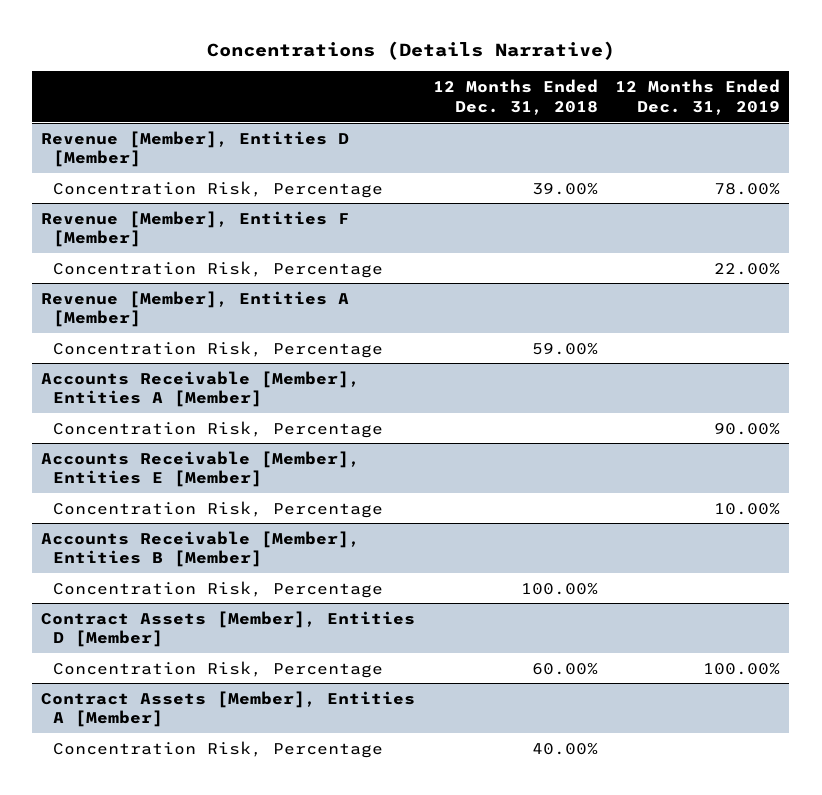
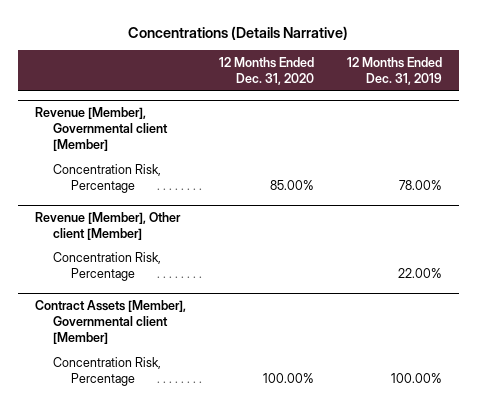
[432,79,598,115] 12 Months Ended Dec. 31, 2018 -> none
none -> [218,56,314,86] 12 Months Ended Dec. 31, 2020
[41,130,350,168] Revenue [Member], Entities D [Member] -> none
none -> [34,106,169,152] Revenue [Member], Governmental client [Member]
[41,210,350,248] Revenue [Member], Entities F [Member] -> none
none -> [34,211,181,241] Revenue [Member], Other client [Member]
[41,290,350,328] Revenue [Member], Entities A [Member] -> none
[53,340,384,358] Concentration Risk, Percentage -> none
[41,370,361,408] Accounts Receivable [Member], Entities A [Member] -> none
[53,420,384,438] Concentration Risk, Percentage -> none
[41,450,361,488] Accounts Receivable [Member], Entities E [Member] -> none
[53,500,384,518] Concentration Risk, Percentage -> none
[41,530,361,568] Accounts Receivable [Member], Entities B [Member] -> none
[53,580,384,598] Concentration Risk, Percentage -> none
[41,610,416,648] Contract Assets [Member], Entities D [Member] -> none
none -> [34,299,186,345] Contract Assets [Member], Governmental client [Member]
[41,690,416,728] Contract Assets [Member], Entities A [Member] -> none
[53,740,384,758] Concentration Risk, Percentage -> none

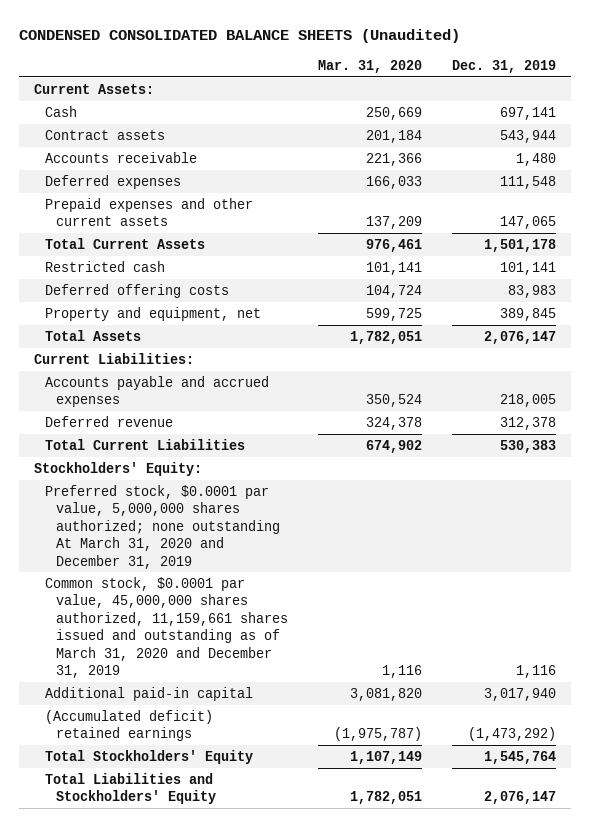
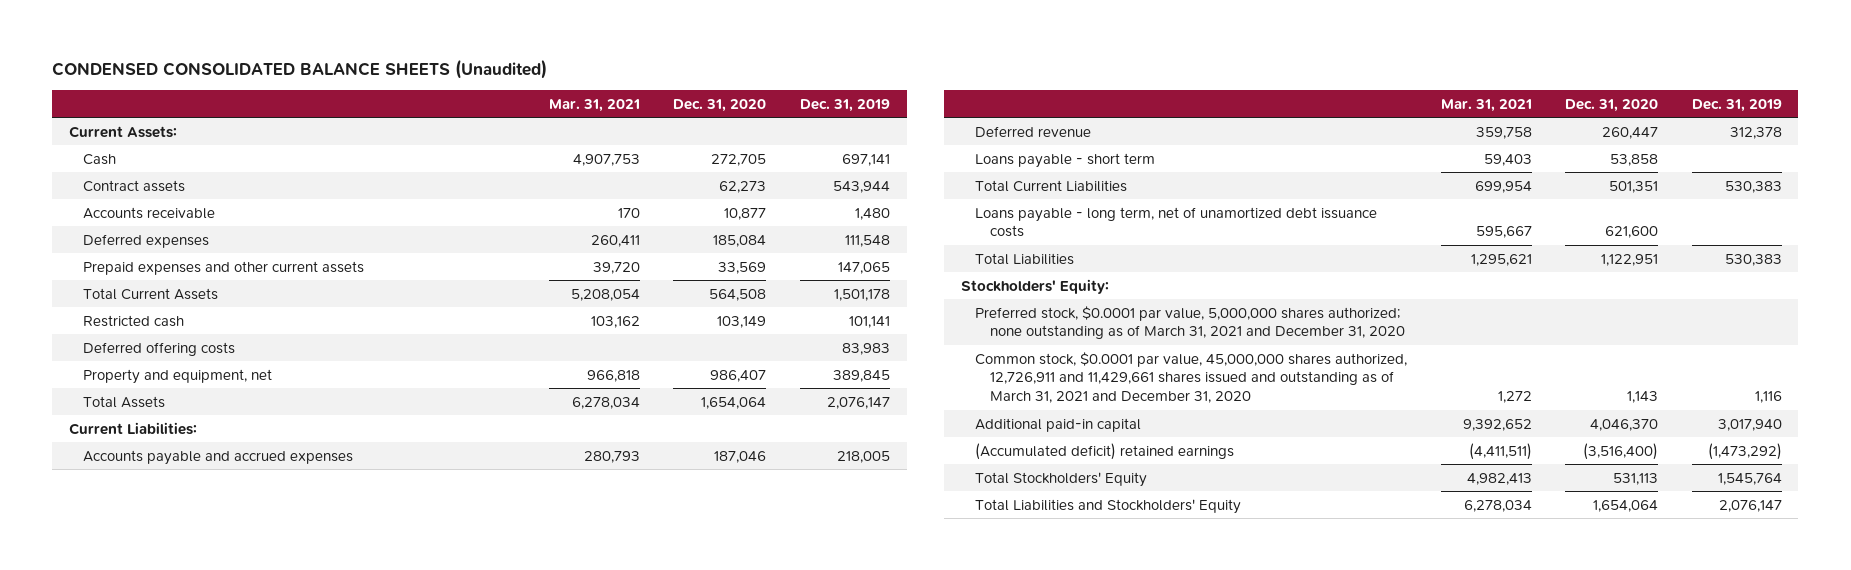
[318,59,423,73] Mar. 31, 2020 -> none
none -> [548,98,640,112] Mar. 31, 2021
none -> [673,98,767,112] Dec. 31, 2020
none -> [975,152,1156,168] Loans payable - short term
none -> [975,206,1378,238] Loans payable - long term, net of unamortized debt issuance costs
none -> [975,252,1075,265] Total Liabilities
[45,484,281,569] Preferred stock, $0.0001 par value, 5,000,000 shares authorized; none outstanding At March 31, 2020 and December 31, 2019 -> [975,305,1405,340] Preferred stock, $0.0001 par value, 5,000,000 shares authorized; none outstanding as of March 31, 2021 and December 31, 2020
[45,576,289,679] Common stock, $0.0001 par value, 45,000,000 shares authorized, 11,159,661 shares issued and outstanding as of March 31, 2020 and December 31, 2019 -> [975,351,1408,404] Common stock, $0.0001 par value, 45,000,000 shares authorized, 12,726,911 and 11,429,661 shares issued and outstanding as of March 31, 2021 and December 31, 2020

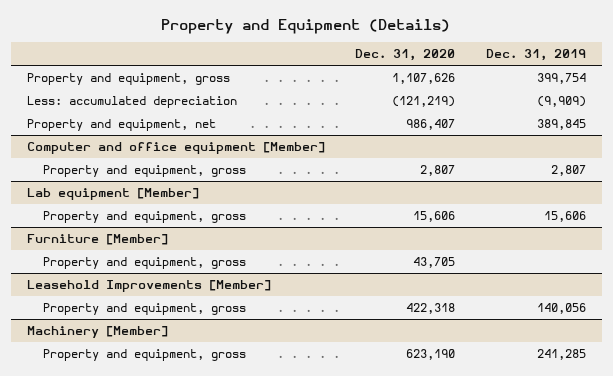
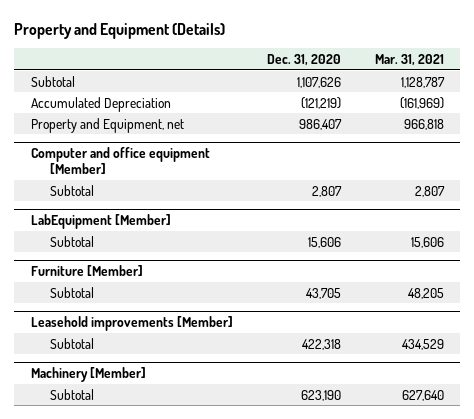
[486,49,587,62] Dec. 31, 2019 -> none
none -> [374,54,444,67] Mar. 31, 2021
[26,73,230,86] Property and equipment, gross -> [30,75,75,87] Subtotal
[26,96,237,109] Less: accumulated depreciation -> [30,96,171,112] Accumulated Depreciation
[26,119,216,132] Property and equipment, net -> [30,117,184,133] Property and Equipment, net
[42,165,246,178] Property and equipment, gross -> [49,184,94,196] Subtotal
[26,188,199,201] Lab equipment [Member] -> [30,213,171,229] LabEquipment [Member]
[42,211,246,224] Property and equipment, gross -> [49,235,94,247] Subtotal
[42,257,246,270] Property and equipment, gross -> [49,286,94,298] Subtotal
[26,280,271,293] Leasehold Improvements [Member] -> [30,315,233,331] Leasehold improvements [Member]
[42,303,246,316] Property and equipment, gross -> [49,337,94,349] Subtotal
[42,349,246,362] Property and equipment, gross -> [49,388,94,400] Subtotal

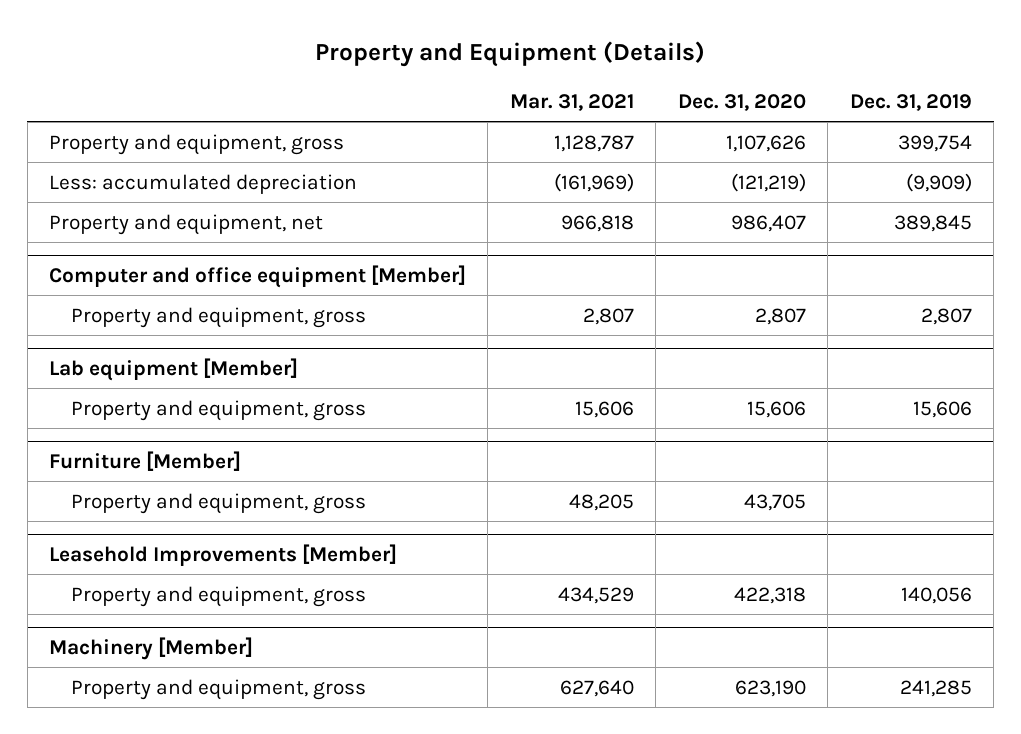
none -> [849,93,972,111] Dec. 31, 2019
[30,75,75,87] Subtotal -> [49,133,345,155] Property and equipment, gross
[30,96,171,112] Accumulated Depreciation -> [49,173,358,194] Less: accumulated depreciation
[30,117,184,133] Property and Equipment, net -> [49,213,324,235] Property and equipment, net
[49,184,94,196] Subtotal -> [71,306,367,328] Property and equipment, gross
[30,213,171,229] LabEquipment [Member] -> [49,358,299,382] Lab equipment [Member]
[49,235,94,247] Subtotal -> [71,399,367,421] Property and equipment, gross
[49,286,94,298] Subtotal -> [71,492,367,514] Property and equipment, gross
[30,315,233,331] Leasehold improvements [Member] -> [49,544,398,567] Leasehold Improvements [Member]
[49,337,94,349] Subtotal -> [71,585,367,607] Property and equipment, gross
[49,388,94,400] Subtotal -> [71,678,367,700] Property and equipment, gross

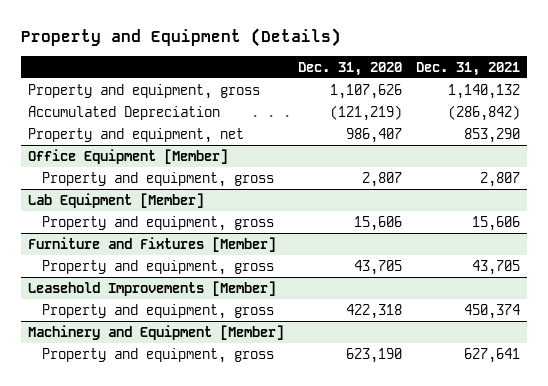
[509,93,634,111] Mar. 31, 2021 -> none
[849,93,972,111] Dec. 31, 2019 -> none
none -> [415,61,520,76] Dec. 31, 2021
[49,173,358,194] Less: accumulated depreciation -> [28,105,221,120] Accumulated Depreciation
[49,265,467,289] Computer and office equipment [Member] -> [28,148,229,164] Office Equipment [Member]
[49,358,299,382] Lab equipment [Member] -> [28,192,205,208] Lab Equipment [Member]
[49,451,242,472] Furniture [Member] -> [28,236,277,252] Furniture and Fixtures [Member]
[49,637,254,661] Machinery [Member] -> [28,324,285,340] Machinery and Equipment [Member]

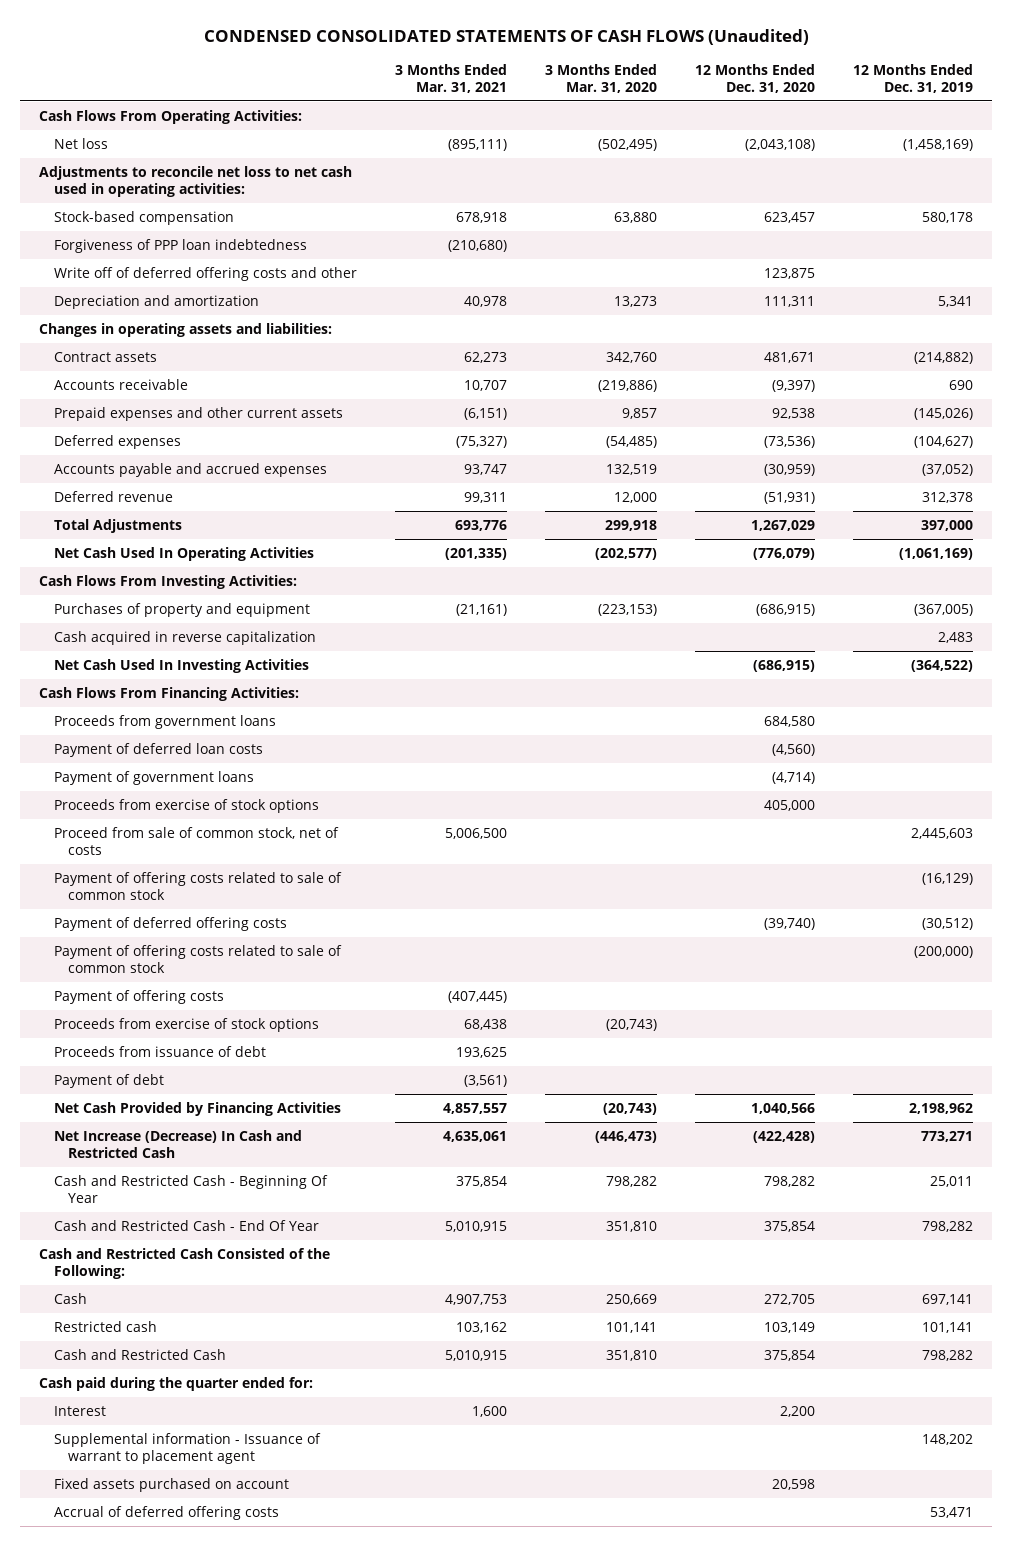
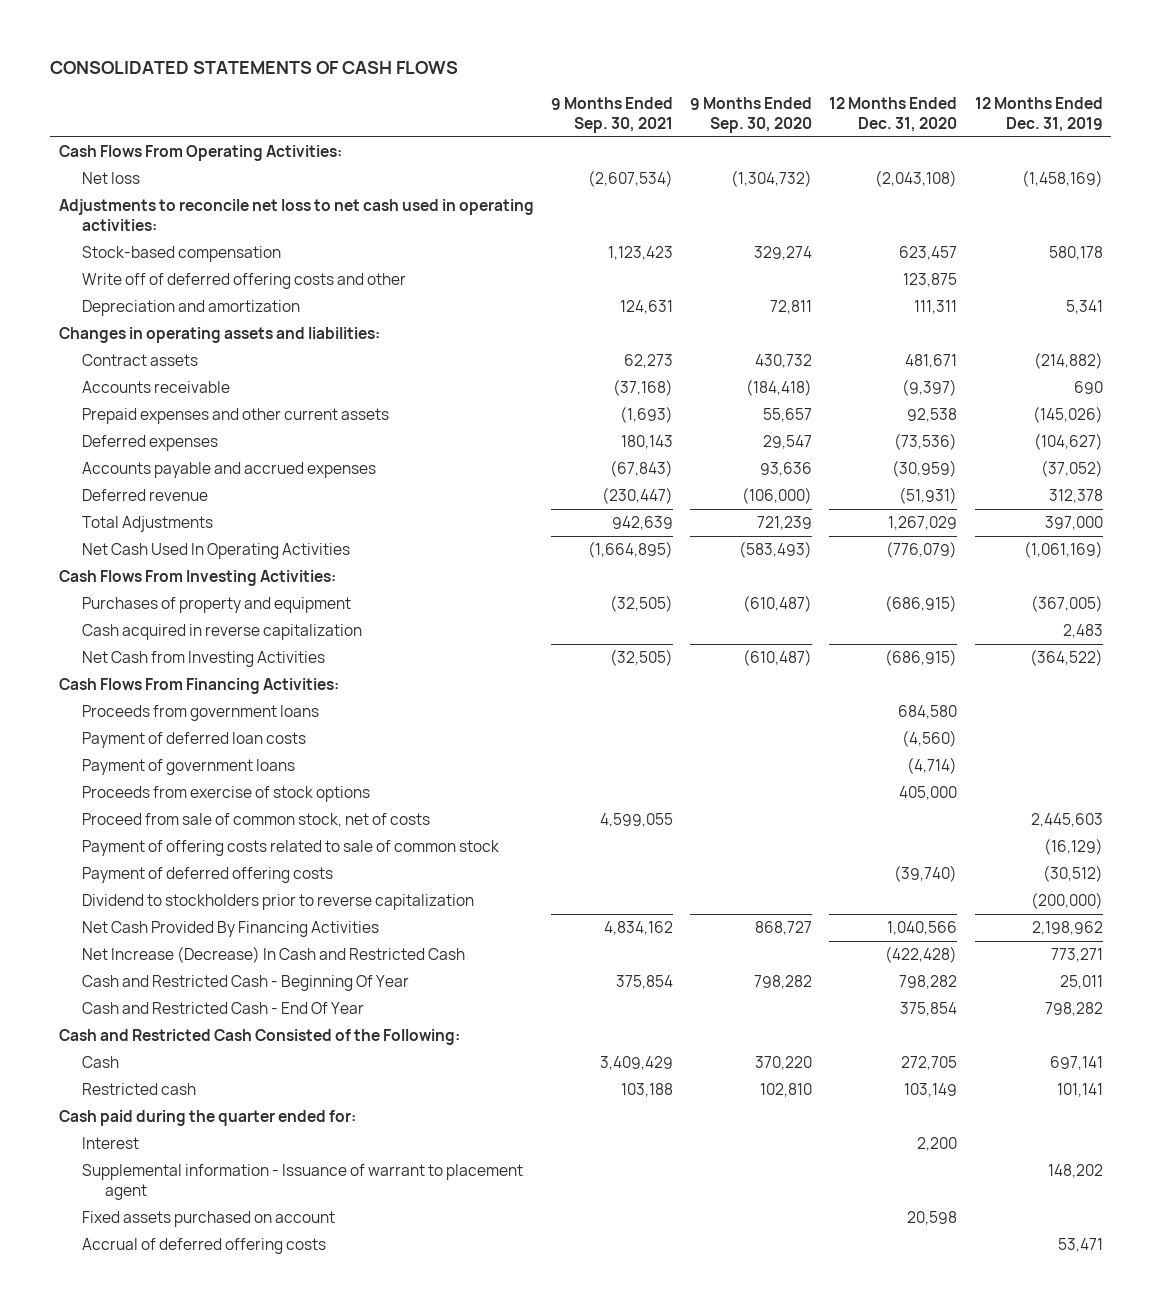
[204,28,810,45] CONDENSED CONSOLIDATED STATEMENTS OF CASH FLOWS (Unaudited) -> [49,61,458,75] CONSOLIDATED STATEMENTS OF CASH FLOWS
[394,63,507,94] 3 Months Ended Mar. 31, 2021 -> none
[544,63,657,94] 3 Months Ended Mar. 31, 2020 -> none
none -> [550,97,673,134] 9 Months Ended Sep. 30, 2021
none -> [690,97,813,134] 9 Months Ended Sep. 30, 2020
[53,238,307,253] Forgiveness of PPP loan indebtedness -> none
[53,658,309,673] Net Cash Used In Investing Activities -> [81,651,325,668] Net Cash from Investing Activities
[53,944,342,974] Payment of offering costs related to sale of common stock -> none
[53,989,224,1004] Payment of offering costs -> none
[53,1017,319,1032] Proceeds from exercise of stock options -> none
[53,1045,266,1057] Proceeds from issuance of debt -> none
[53,1073,164,1088] Payment of debt -> none
none -> [81,894,474,911] Dividend to stockholders prior to reverse capitalization
[53,1101,341,1116] Net Cash Provided by Financing Activities -> [81,921,379,938] Net Cash Provided By Financing Activities
[53,1348,226,1360] Cash and Restricted Cash -> none

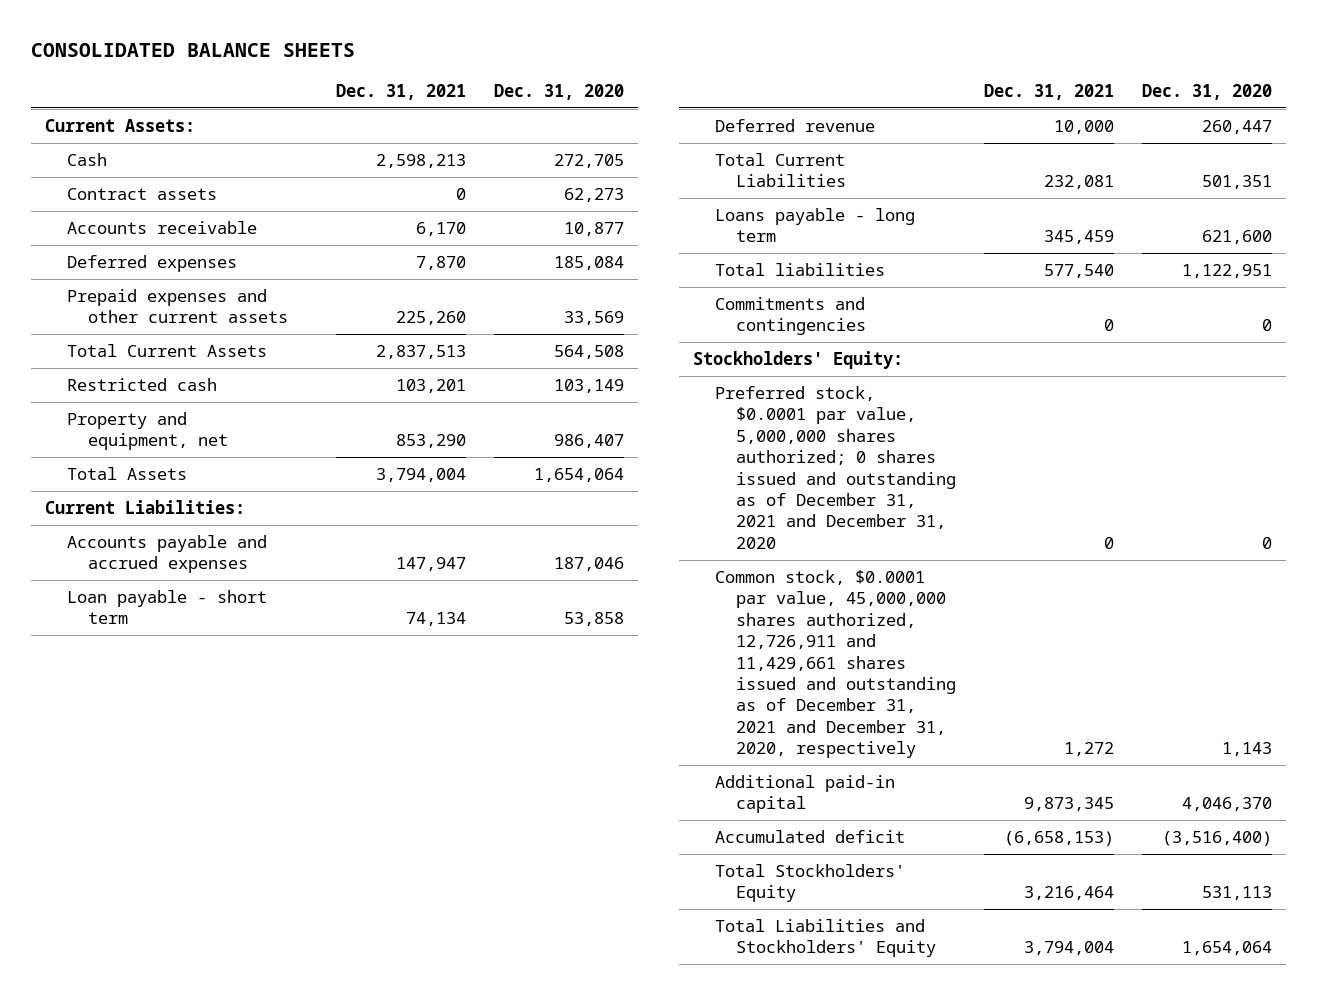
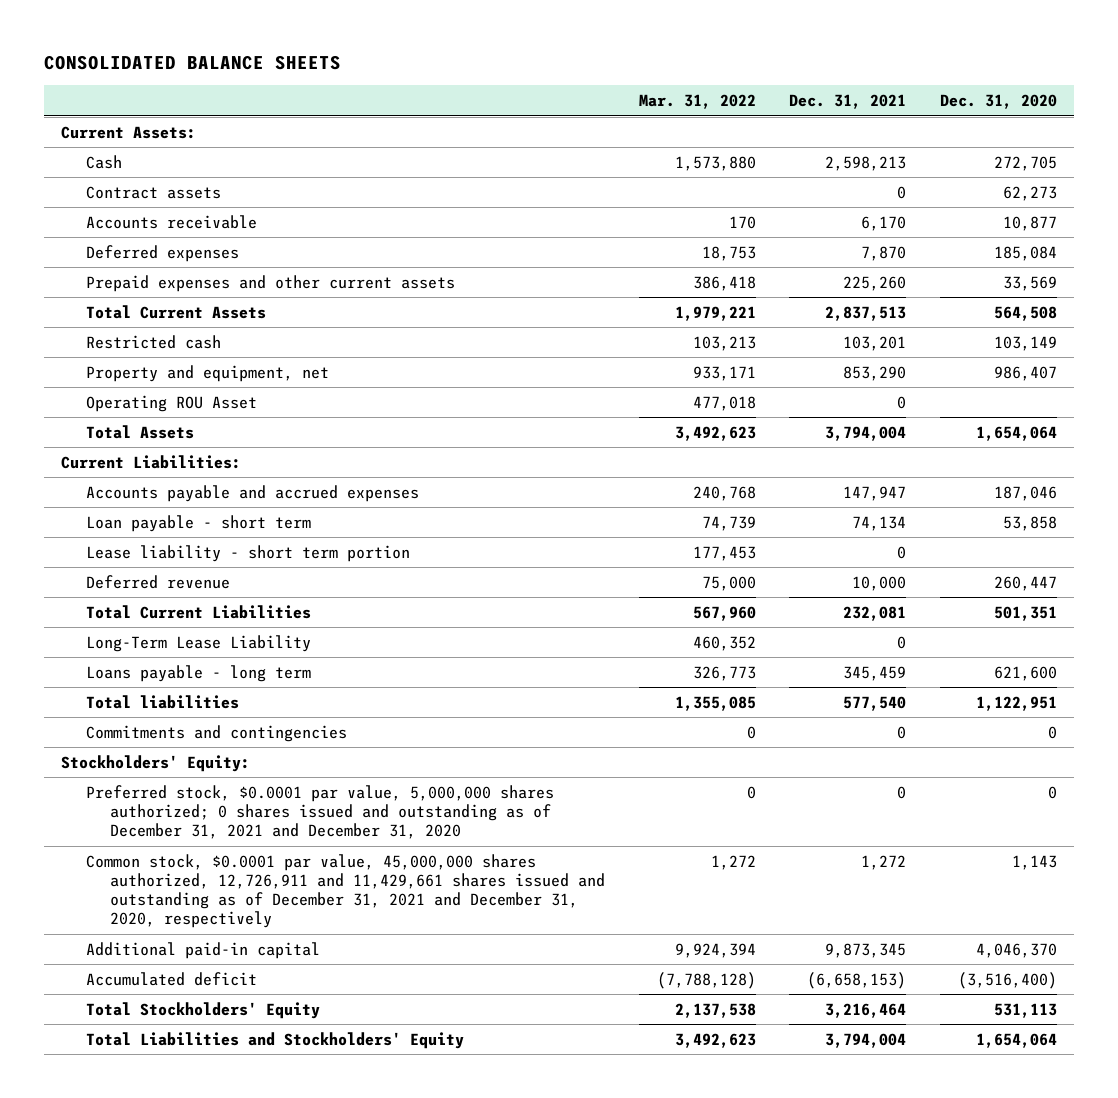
none -> [638,94,756,110] Mar. 31, 2022
none -> [85,394,257,412] Operating ROU Asset
none -> [85,544,410,562] Lease liability - short term portion
none -> [85,634,311,652] Long-Term Lease Liability

